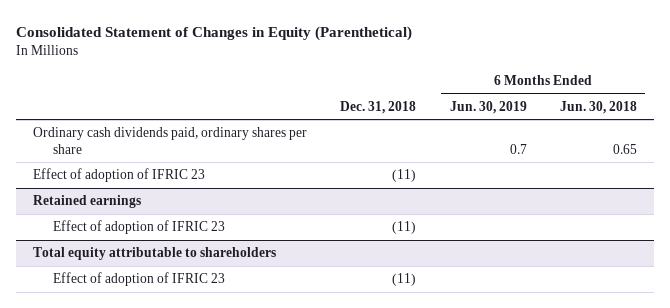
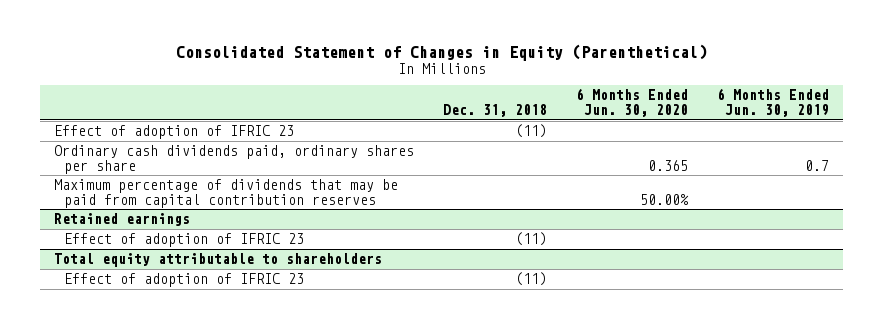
[559,100,637,114] Jun. 30, 2018 -> none
none -> [575,88,688,118] 6 Months Ended Jun. 30, 2020
[32,127,307,154] Ordinary cash dividends paid, ordinary shares per share -> [54,145,415,174] Ordinary cash dividends paid, ordinary shares per share
none -> [54,179,399,208] Maximum percentage of dividends that may be paid from capital contribution reserves

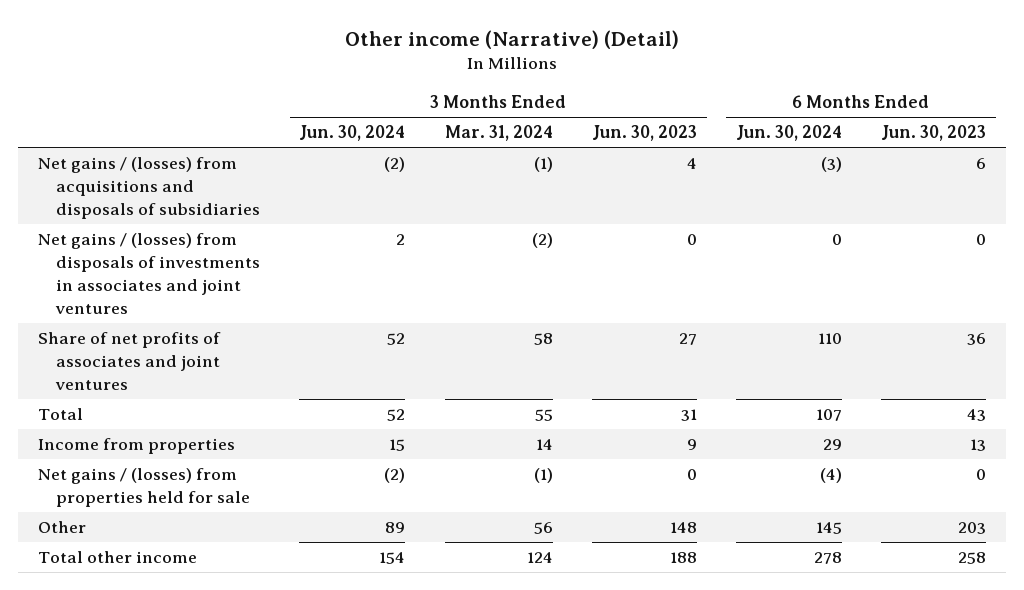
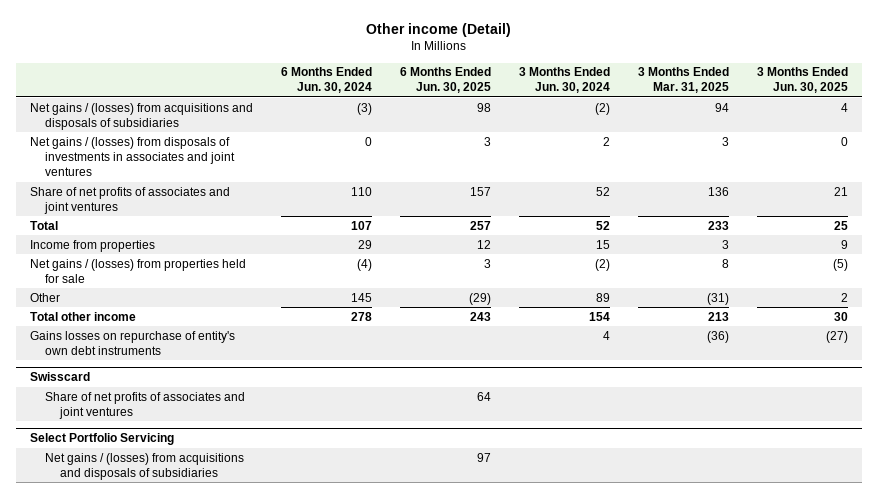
[345,29,680,49] Other income (Narrative) (Detail) -> [365,23,511,38] Other income (Detail)
[444,125,553,142] Mar. 31, 2024 -> none
[591,125,697,142] Jun. 30, 2023 -> none
[881,125,987,142] Jun. 30, 2023 -> none
none -> [399,67,491,94] 6 Months Ended Jun. 30, 2025
none -> [638,67,730,94] 3 Months Ended Mar. 31, 2025
none -> [757,67,849,94] 3 Months Ended Jun. 30, 2025
none -> [29,330,235,355] Gains losses on repurchase of entity's own debt instruments
none -> [29,372,90,382] Swisscard
none -> [44,391,245,419] Share of net profits of associates and joint ventures
none -> [29,433,174,446] Select Portfolio Servicing
none -> [44,452,244,480] Net gains / (losses) from acquisitions and disposals of subsidiaries

